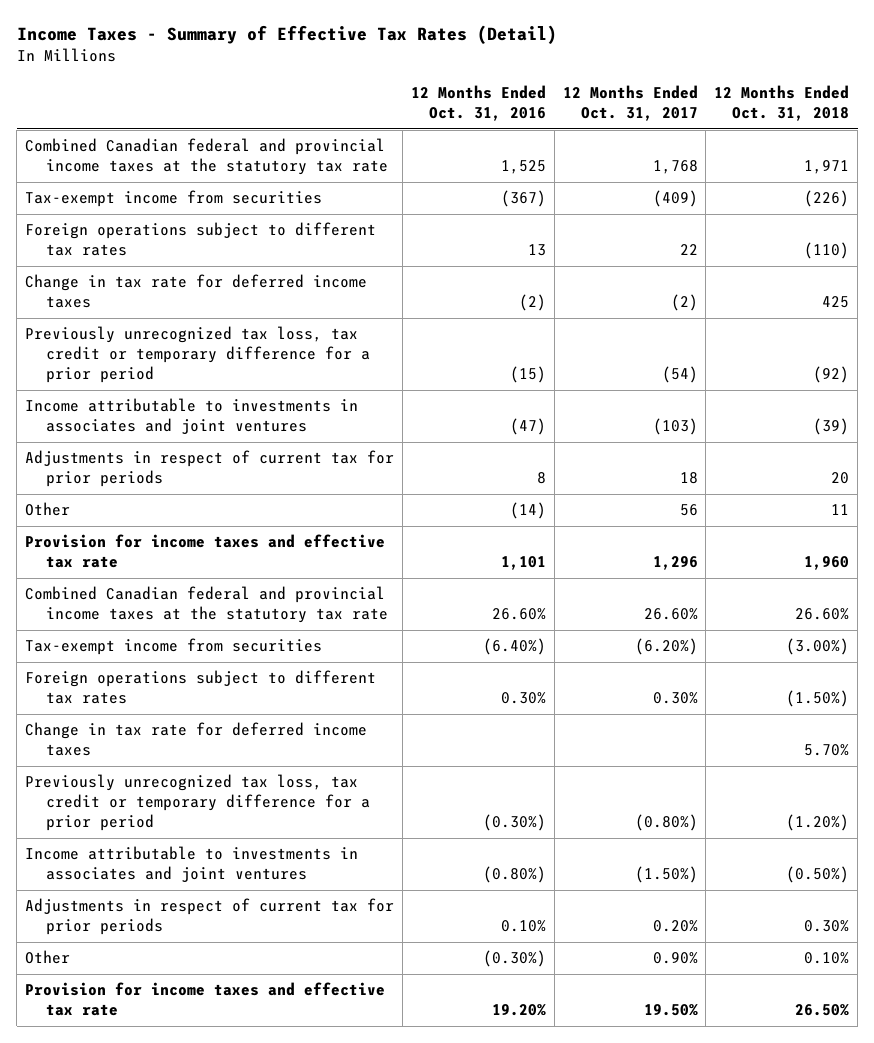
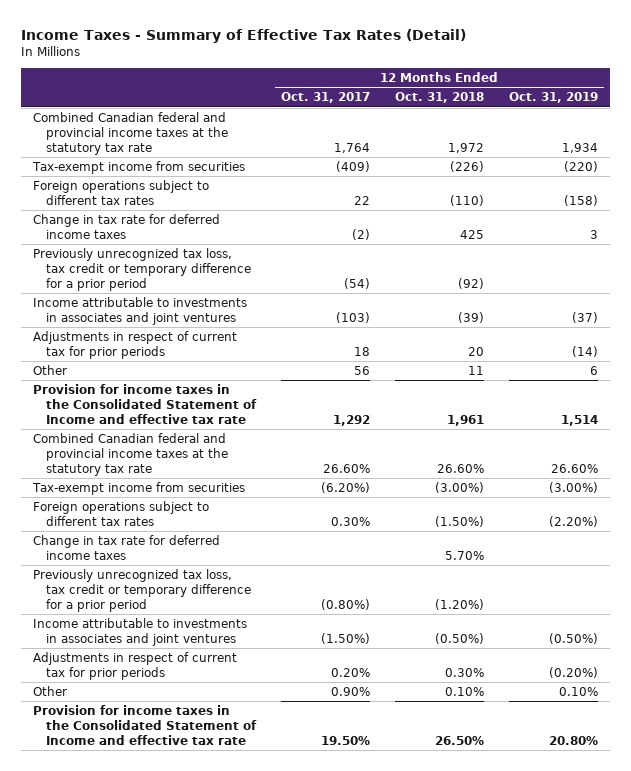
[410,85,546,122] 12 Months Ended Oct. 31, 2016 -> none
none -> [508,92,598,104] Oct. 31, 2019
[652,160,698,175] 1,768 -> [334,142,371,153] 1,764
[804,160,850,175] 1,971 -> [447,142,484,153] 1,972
[24,534,385,569] Provision for income taxes and effective tax rate -> [33,384,258,424] Provision for income taxes in the Consolidated Statement of Income and effective tax rate
[652,556,698,571] 1,296 -> [333,414,371,426] 1,292
[804,556,850,571] 1,960 -> [446,414,484,426] 1,961
[24,982,385,1017] Provision for income taxes and effective tax rate -> [33,705,258,745] Provision for income taxes in the Consolidated Statement of Income and effective tax rate

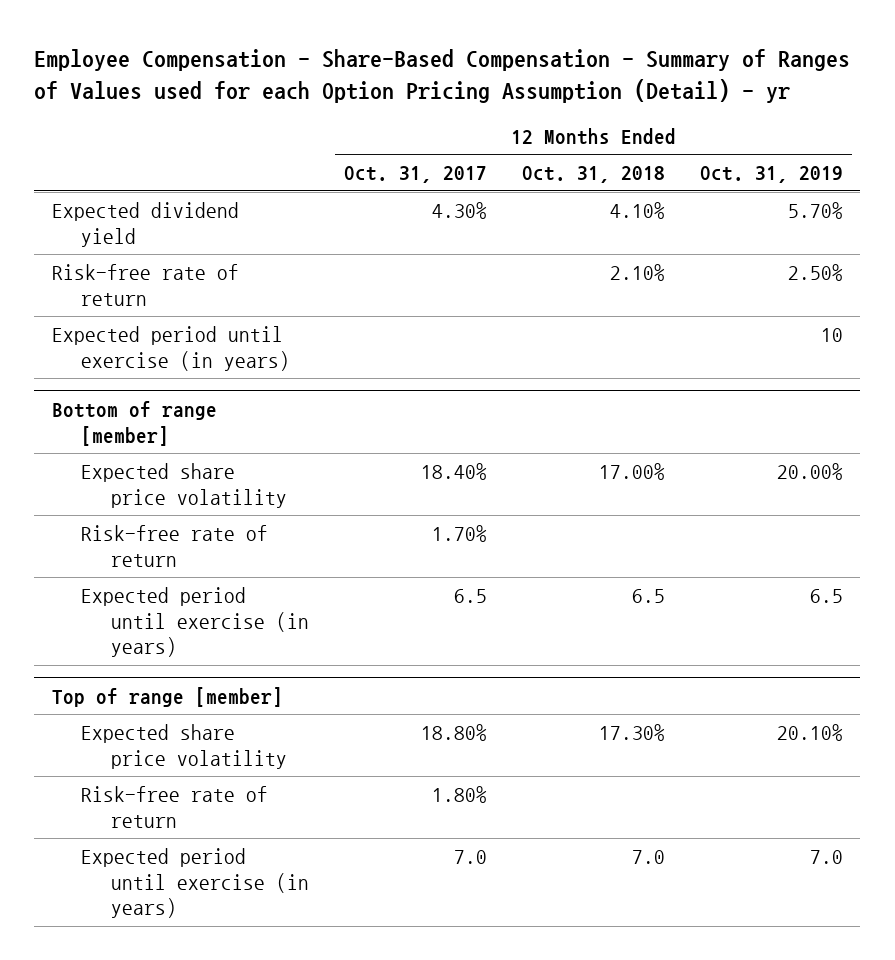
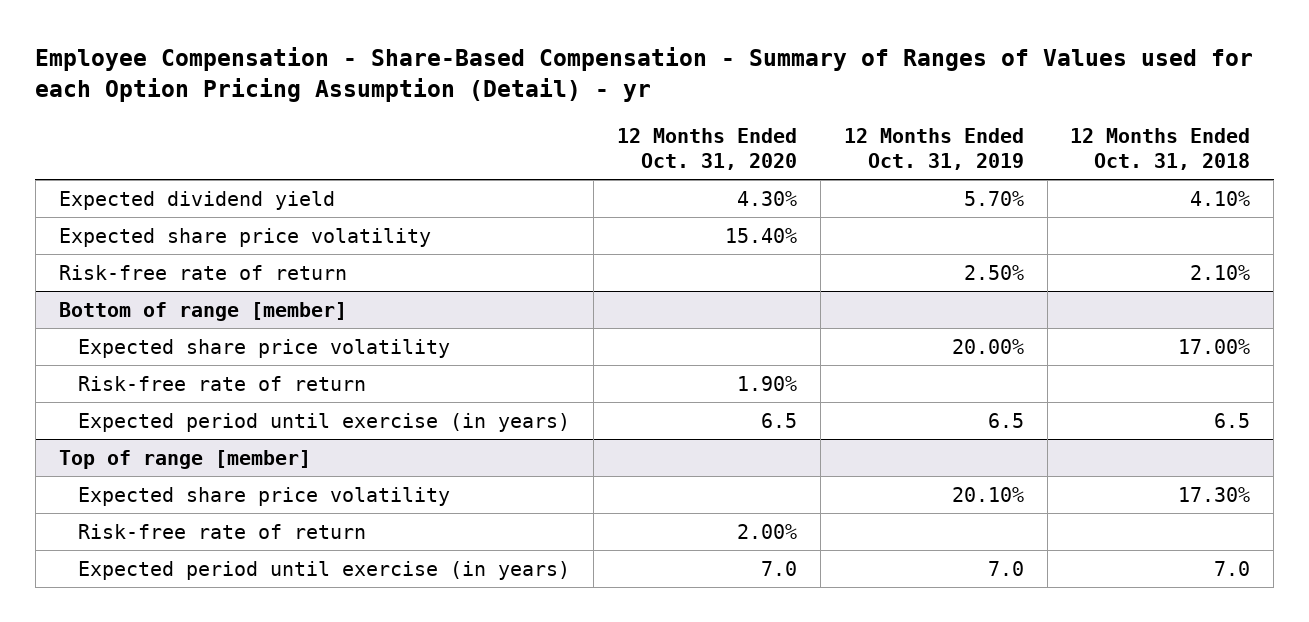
[344,166,488,184] Oct. 31, 2017 -> none
none -> [616,128,797,171] 12 Months Ended Oct. 31, 2020
none -> [58,227,431,247] Expected share price volatility
[51,325,291,371] Expected period until exercise (in years) -> none

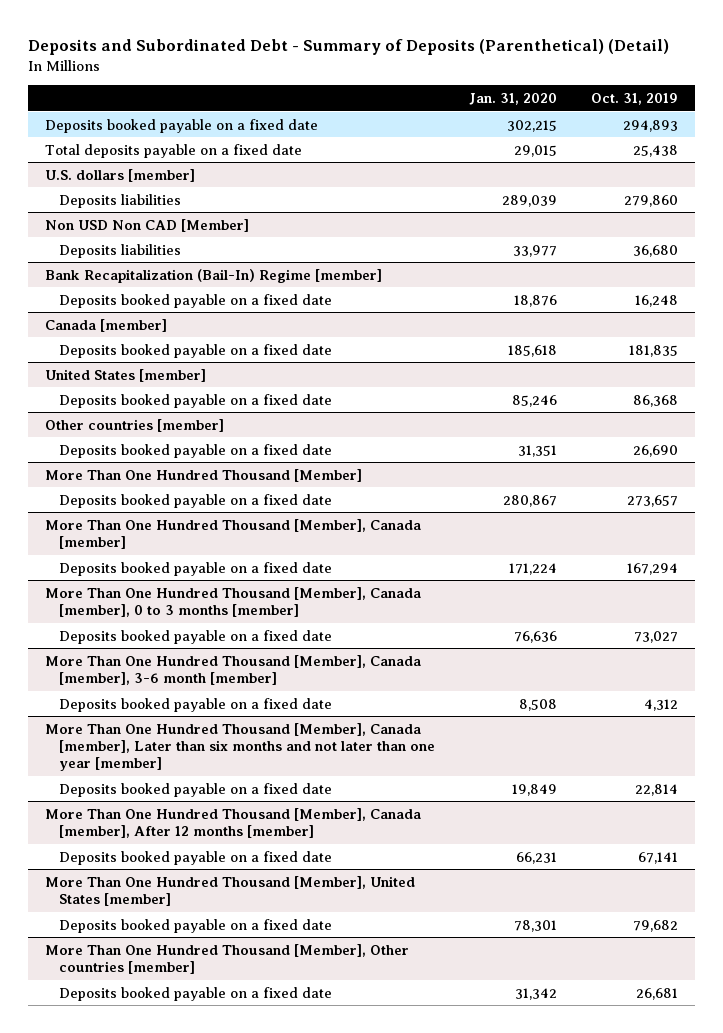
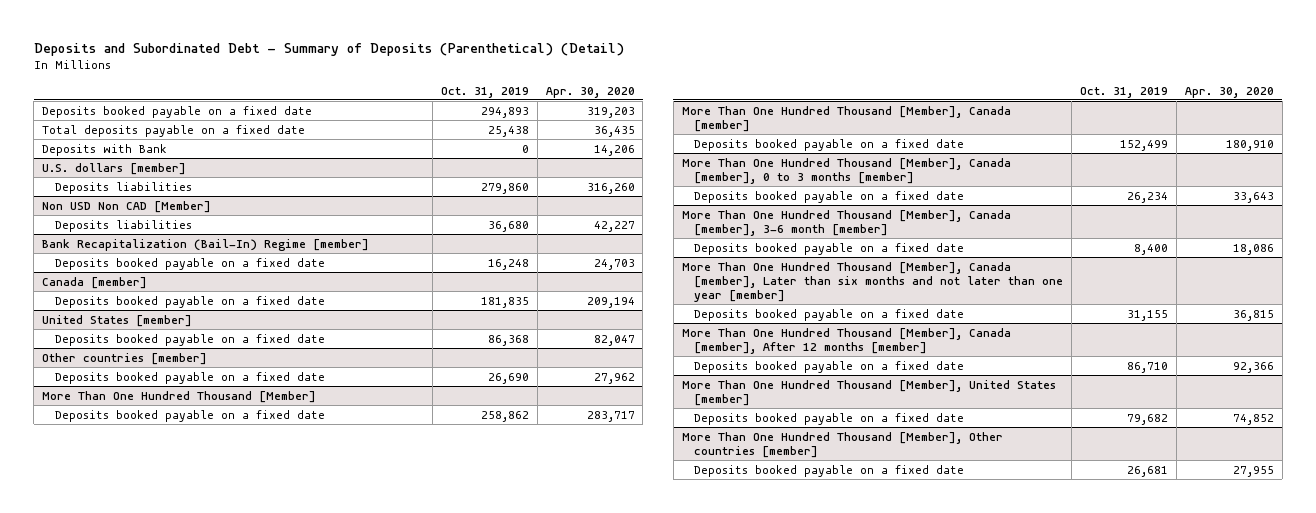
[469,92,558,105] Jan. 31, 2020 -> none
none -> [545,86,635,98] Apr. 30, 2020
none -> [42,143,168,156] Deposits with Bank
[626,494,678,507] 273,657 -> [480,410,529,422] 258,862
[626,562,678,575] 167,294 -> [1120,139,1169,151] 152,499
[633,630,678,643] 73,027 -> [1127,191,1169,203] 26,234
[643,698,678,711] 4,312 -> [1134,243,1169,255] 8,400
[634,783,678,796] 22,814 -> [1127,309,1169,321] 31,155
[637,851,678,864] 67,141 -> [1127,361,1169,373] 86,710

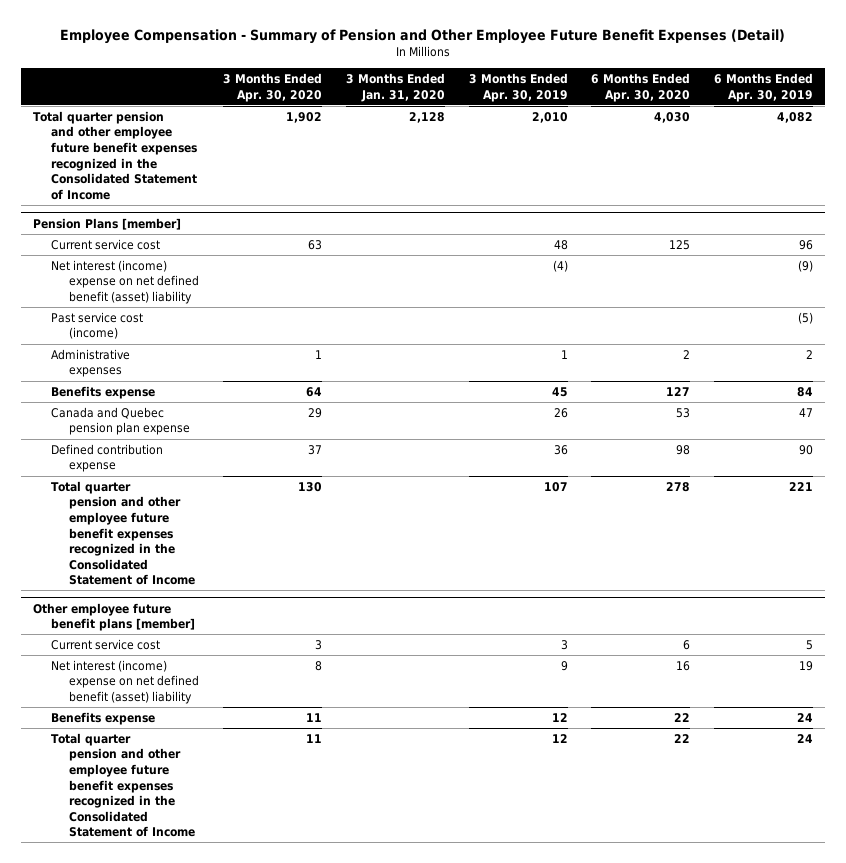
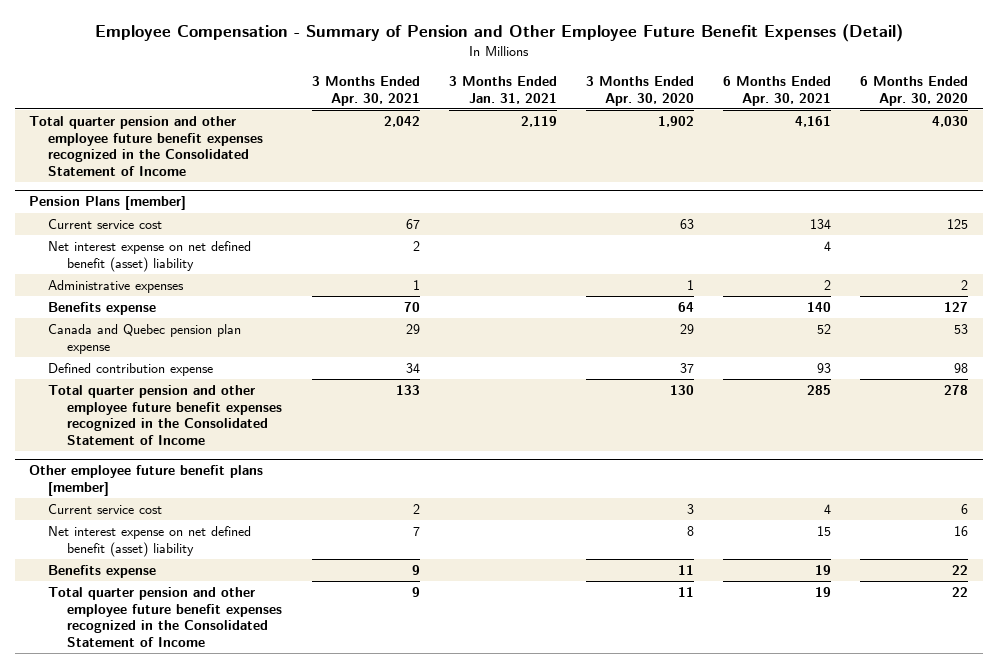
[345,73,445,102] 3 Months Ended Jan. 31, 2020 -> none
[468,73,568,102] 3 Months Ended Apr. 30, 2019 -> none
[714,73,814,102] 6 Months Ended Apr. 30, 2019 -> none
none -> [311,75,420,106] 3 Months Ended Apr. 30, 2021
none -> [448,75,557,104] 3 Months Ended Jan. 31, 2021
none -> [723,75,832,106] 6 Months Ended Apr. 30, 2021
[51,311,144,340] Past service cost (income) -> none
[51,259,200,304] Net interest (income) expense on net defined benefit (asset) liability -> [48,241,252,272] Net interest expense on net defined benefit (asset) liability
[51,659,200,704] Net interest (income) expense on net defined benefit (asset) liability -> [48,526,252,557] Net interest expense on net defined benefit (asset) liability

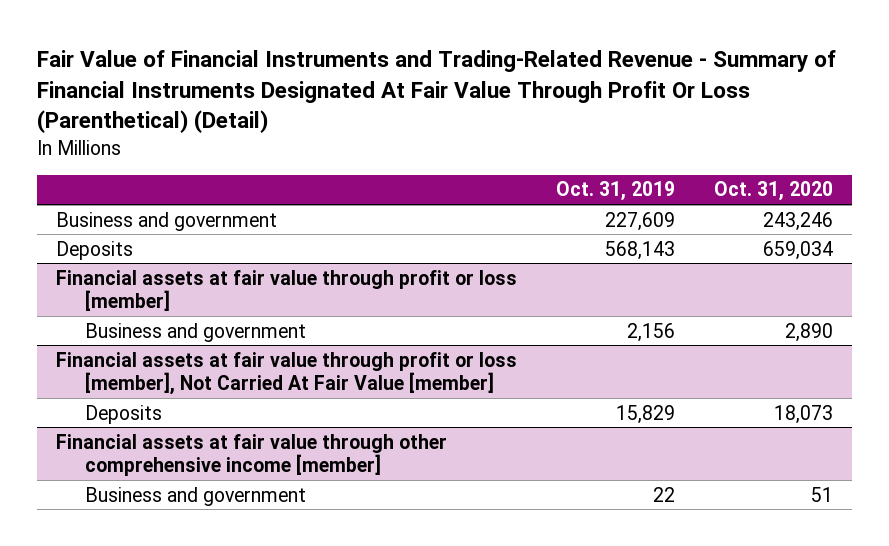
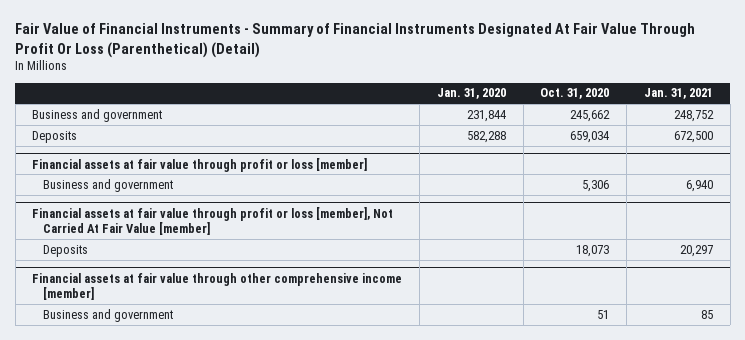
[36,50,836,134] Fair Value of Financial Instruments and Trading-Related Revenue - Summary of Financial Instruments Designated At Fair Value Through Profit Or Loss (Parenthetical) (Detail) -> [15,23,696,58] Fair Value of Financial Instruments - Summary of Financial Instruments Designated At Fair Value Through Profit Or Loss (Parenthetical) (Detail)
[555,181,675,202] Oct. 31, 2019 -> none
none -> [436,88,506,100] Jan. 31, 2020
none -> [643,88,713,100] Jan. 31, 2021
[762,211,833,231] 243,246 -> [570,109,611,122] 245,662
[784,322,833,342] 2,890 -> [582,179,610,192] 5,306

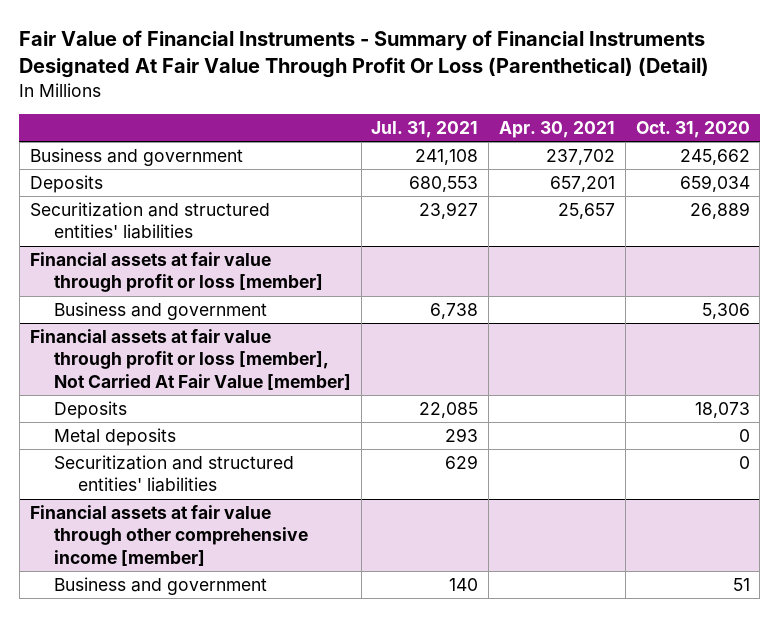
[436,88,506,100] Jan. 31, 2020 -> none
[643,88,713,100] Jan. 31, 2021 -> none
none -> [371,120,479,138] Jul. 31, 2021
none -> [499,120,616,138] Apr. 30, 2021
none -> [29,201,270,240] Securitization and structured entities' liabilities
none -> [53,427,176,446] Metal deposits
none -> [53,454,294,493] Securitization and structured entities' liabilities

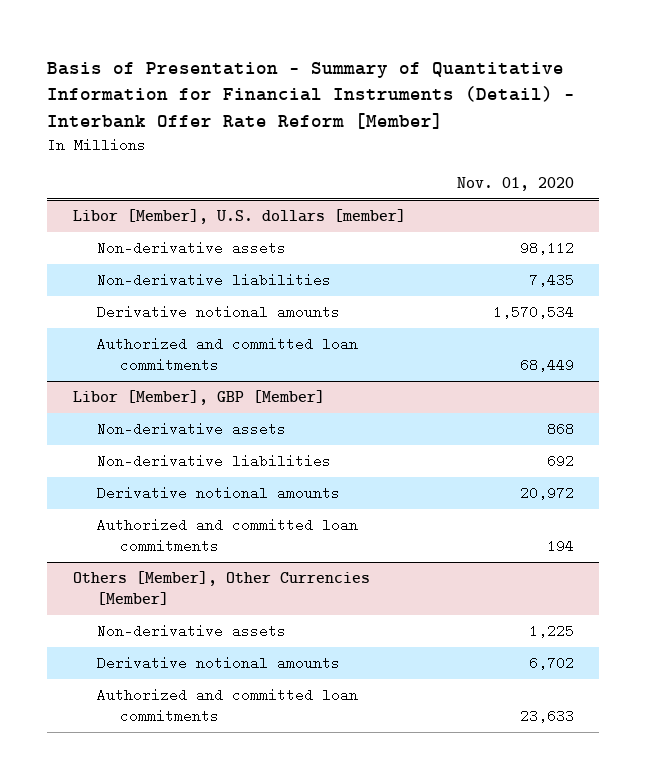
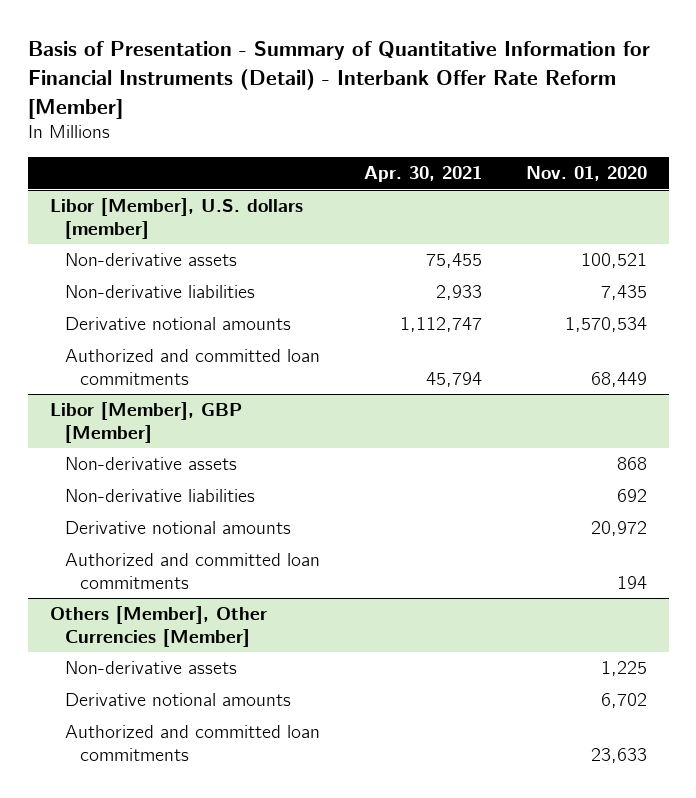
none -> [363,166,482,183] Apr. 30, 2021
[519,241,574,256] 98,112 -> [580,253,647,269] 100,521

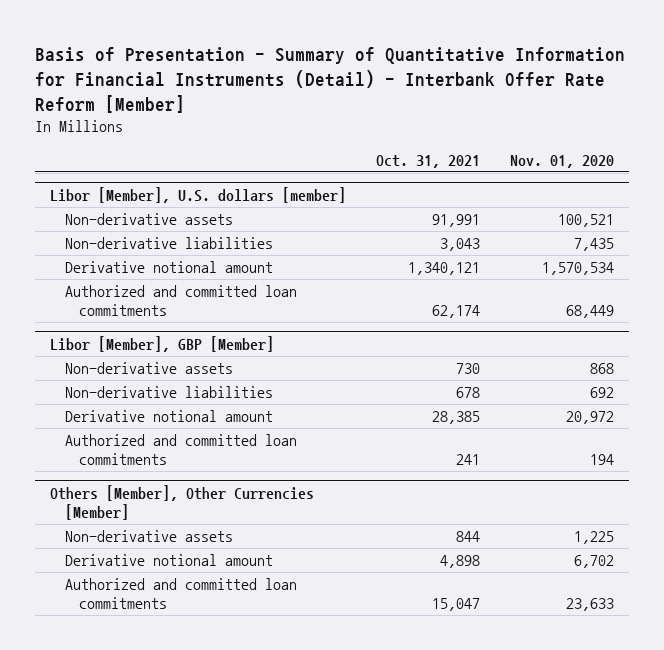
[363,166,482,183] Apr. 30, 2021 -> none
none -> [376,154,481,168] Oct. 31, 2021
[64,317,291,331] Derivative notional amounts -> [64,261,273,274] Derivative notional amount
[64,521,291,535] Derivative notional amounts -> [64,410,273,423] Derivative notional amount
[64,693,291,707] Derivative notional amounts -> [64,554,273,567] Derivative notional amount

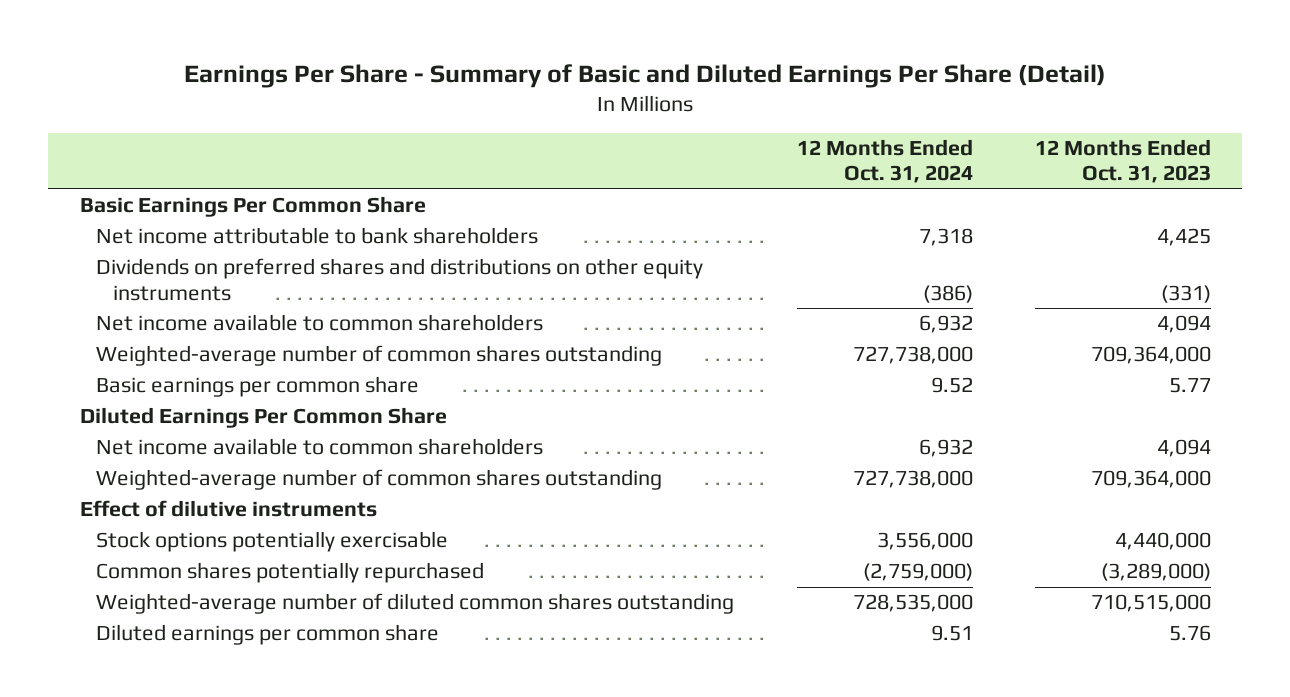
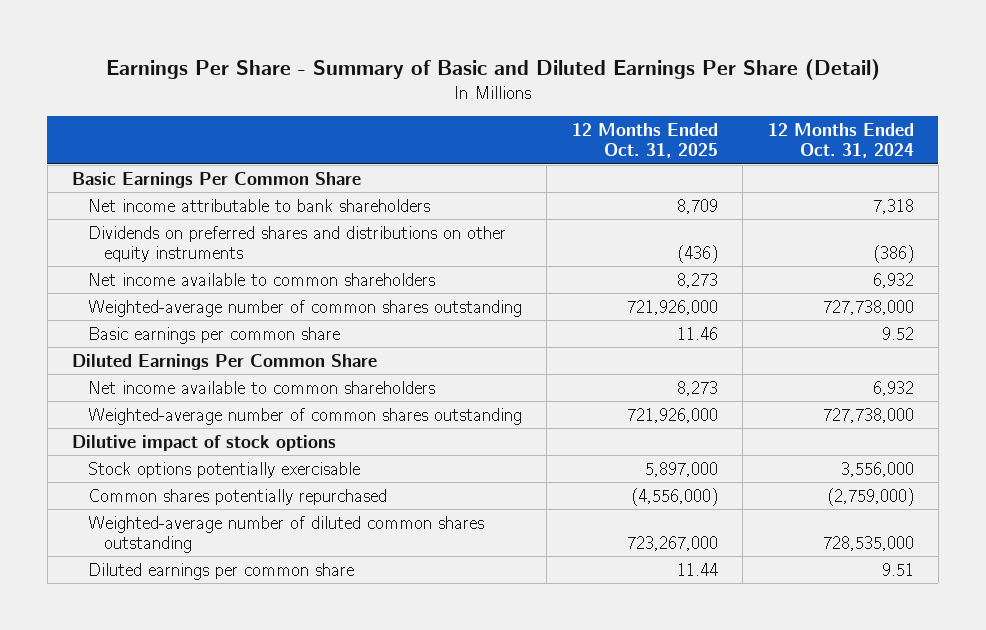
[1034,139,1211,184] 12 Months Ended Oct. 31, 2023 -> none
none -> [571,122,718,159] 12 Months Ended Oct. 31, 2025
[79,500,377,518] Effect of dilutive instruments -> [72,434,337,451] Dilutive impact of stock options

